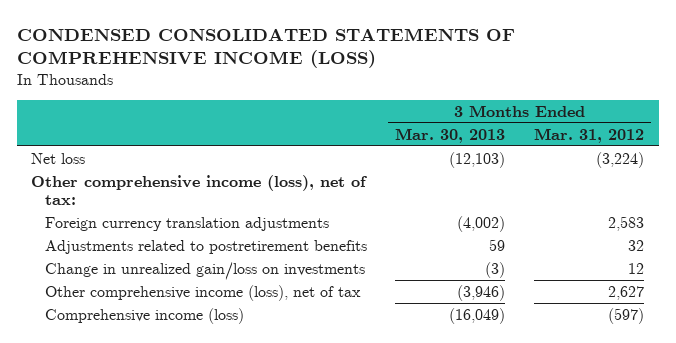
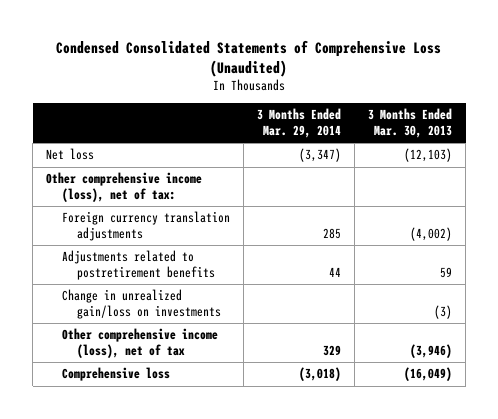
[17,27,516,69] CONDENSED CONSOLIDATED STATEMENTS OF COMPREHENSIVE INCOME (LOSS) -> [56,39,442,77] Condensed Consolidated Statements of Comprehensive Loss (Unaudited)
[534,127,645,143] Mar. 31, 2012 -> none
none -> [256,108,341,139] 3 Months Ended Mar. 29, 2014
[44,307,244,324] Comprehensive income (loss) -> [61,367,170,382] Comprehensive loss

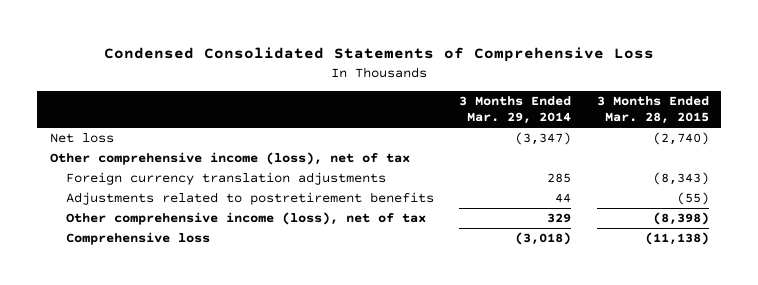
[56,39,442,77] Condensed Consolidated Statements of Comprehensive Loss (Unaudited) -> [104,47,655,63] Condensed Consolidated Statements of Comprehensive Loss
[368,108,453,139] 3 Months Ended Mar. 30, 2013 -> none
none -> [596,96,709,125] 3 Months Ended Mar. 28, 2015
[46,172,203,203] Other comprehensive income (loss), net of tax: -> [49,152,410,166] Other comprehensive income (loss), net of tax
[61,289,222,320] Change in unrealized gain/loss on investments -> none

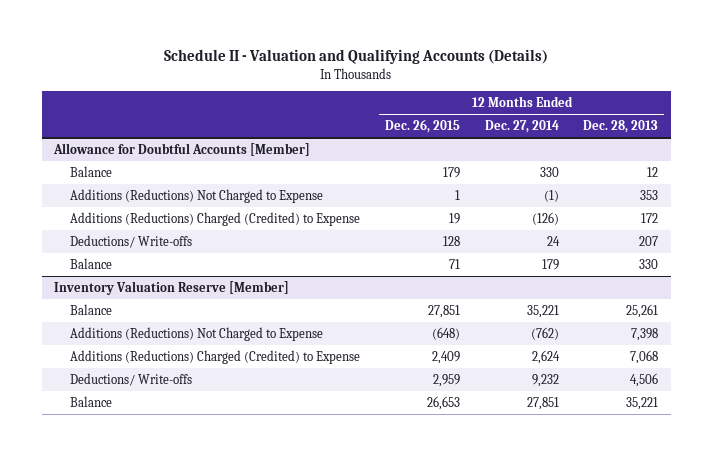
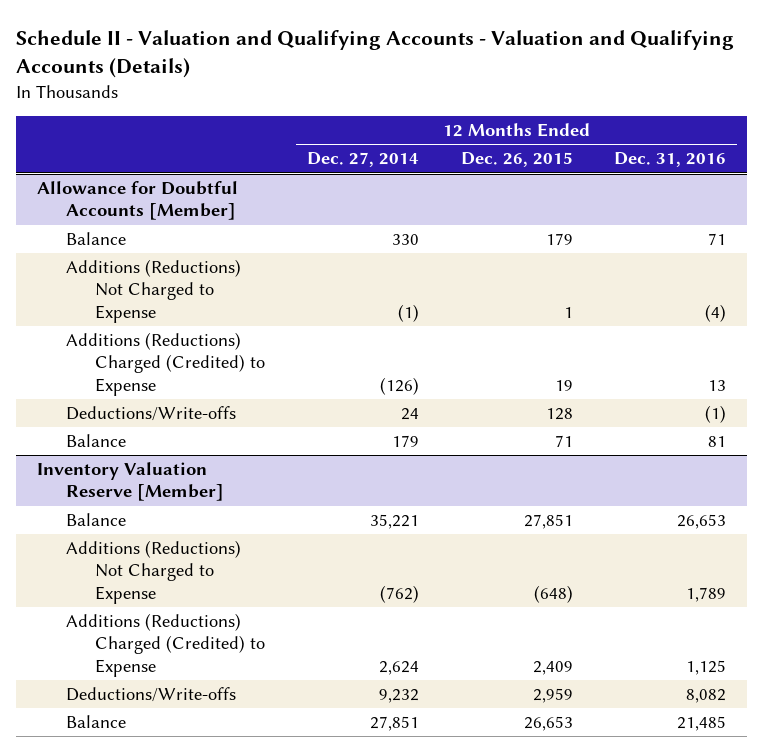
[164,49,549,65] Schedule II - Valuation and Qualifying Accounts (Details) -> [16,29,735,78] Schedule II - Valuation and Qualifying Accounts - Valuation and Qualifying Accounts (Details)
[583,120,659,134] Dec. 28, 2013 -> none
none -> [614,152,727,168] Dec. 31, 2016
[70,234,193,248] Deductions/ Write-offs -> [66,406,237,422] Deductions/Write-offs
[70,372,193,386] Deductions/ Write-offs -> [66,687,237,703] Deductions/Write-offs

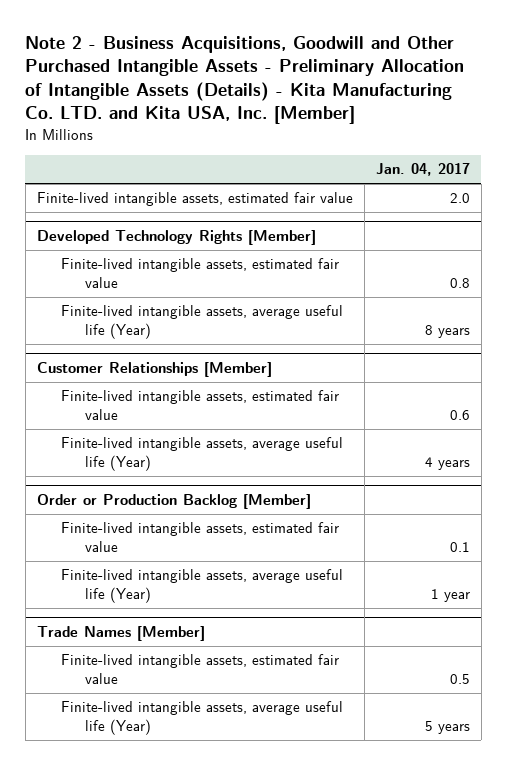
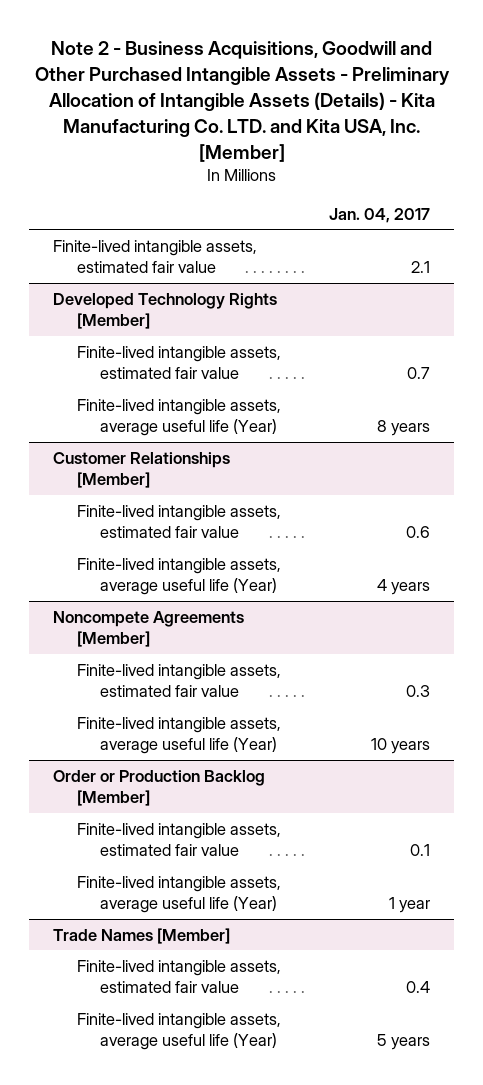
[449,193,470,204] 2.0 -> [411,261,431,274] 2.1
[449,277,470,288] 0.8 -> [407,367,431,380] 0.7
none -> [53,610,245,648] Noncompete Agreements [Member]
none -> [76,663,281,698] Finite-lived intangible assets, estimated fair value
none -> [76,716,281,755] Finite-lived intangible assets, average useful life (Year)
[449,673,470,684] 0.5 -> [406,981,431,994] 0.4

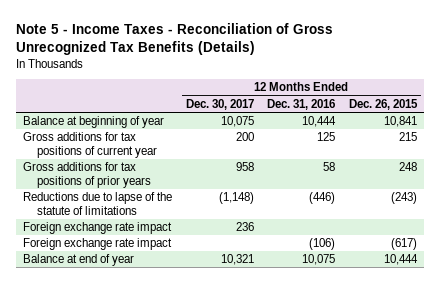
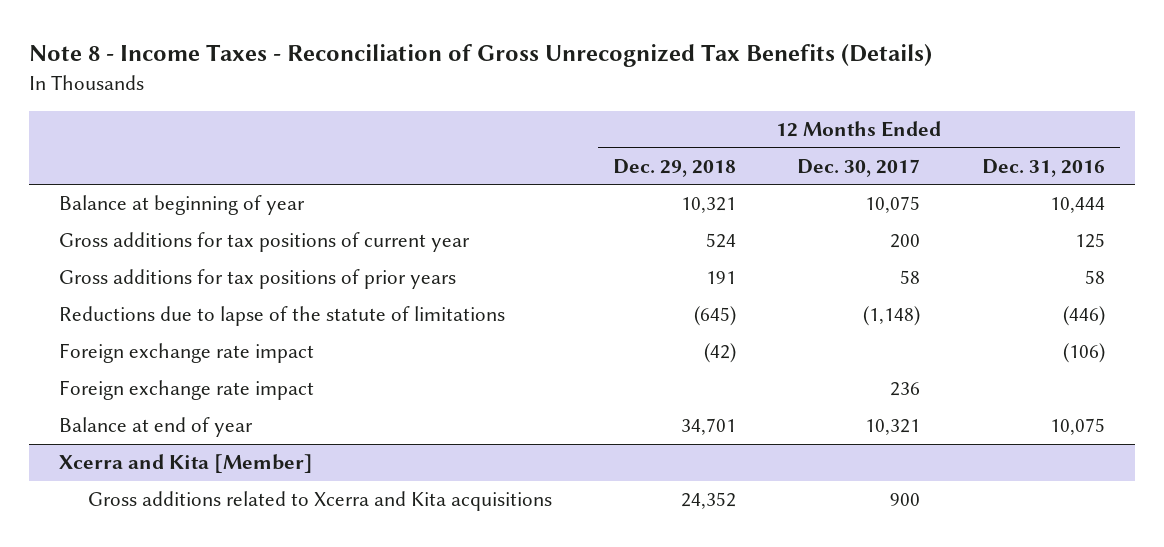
[15,22,333,55] Note 5 - Income Taxes - Reconciliation of Gross Unrecognized Tax Benefits (Details) -> [28,44,932,68] Note 8 - Income Taxes - Reconciliation of Gross Unrecognized Tax Benefits (Details)
[349,98,419,110] Dec. 26, 2015 -> none
none -> [613,158,737,177] Dec. 29, 2018
[235,162,254,172] 958 -> [900,270,921,285] 58
[22,222,172,235] Foreign exchange rate impact -> [59,380,315,401] Foreign exchange rate impact
none -> [59,454,314,474] Xcerra and Kita [Member]
none -> [88,491,553,512] Gross additions related to Xcerra and Kita acquisitions

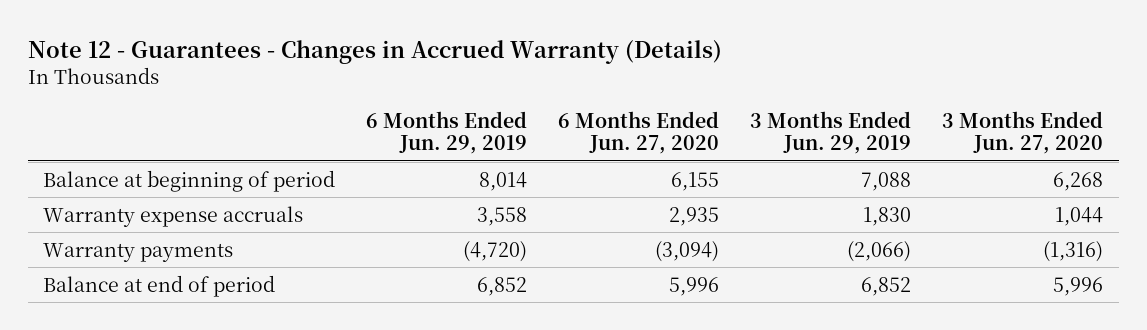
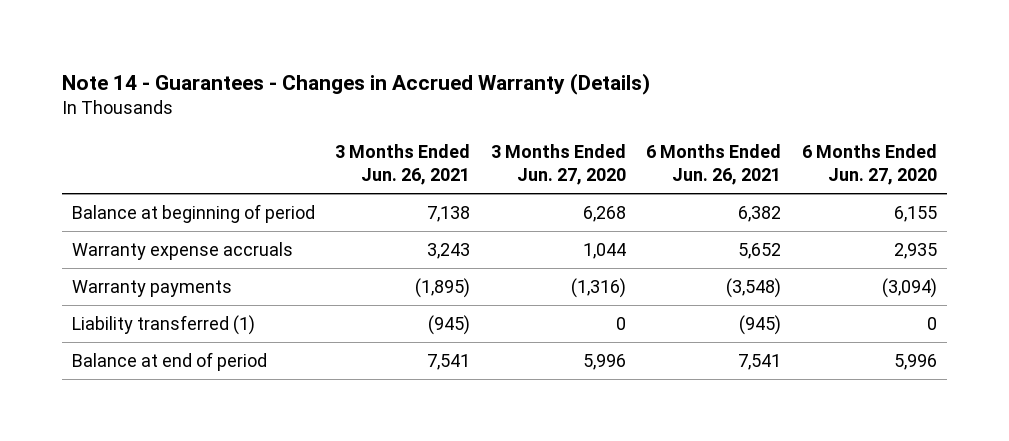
[27,39,722,64] Note 12 - Guarantees - Changes in Accrued Warranty (Details) -> [61,72,650,95] Note 14 - Guarantees - Changes in Accrued Warranty (Details)
[366,110,528,155] 6 Months Ended Jun. 29, 2019 -> none
[750,110,912,155] 3 Months Ended Jun. 29, 2019 -> none
none -> [335,143,471,186] 3 Months Ended Jun. 26, 2021
none -> [646,143,782,186] 6 Months Ended Jun. 26, 2021
none -> [71,314,255,335] Liability transferred (1)

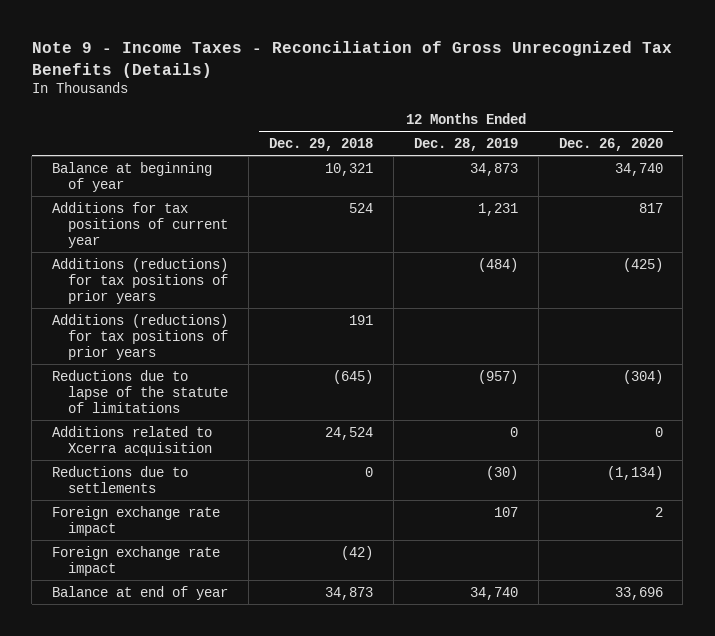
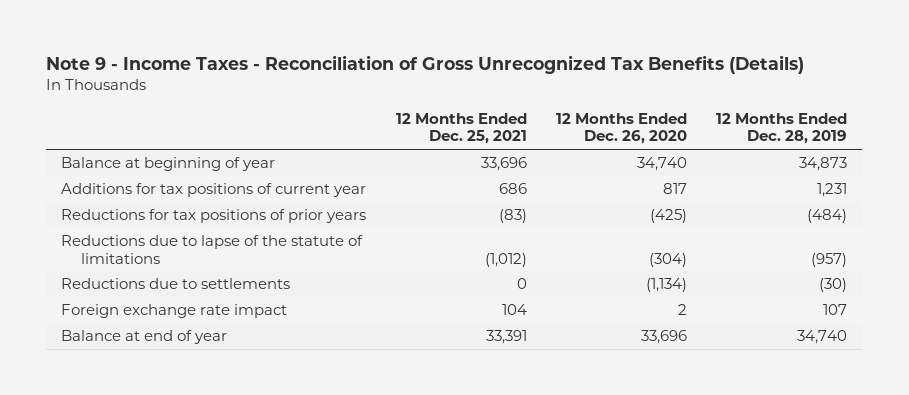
[269,137,374,151] Dec. 29, 2018 -> none
none -> [395,112,527,145] 12 Months Ended Dec. 25, 2021
[52,313,229,360] Additions (reductions) for tax positions of prior years -> none
[52,257,229,304] Additions (reductions) for tax positions of prior years -> [61,209,367,224] Reductions for tax positions of prior years
[52,425,213,456] Additions related to Xcerra acquisition -> none
[52,545,221,576] Foreign exchange rate impact -> none

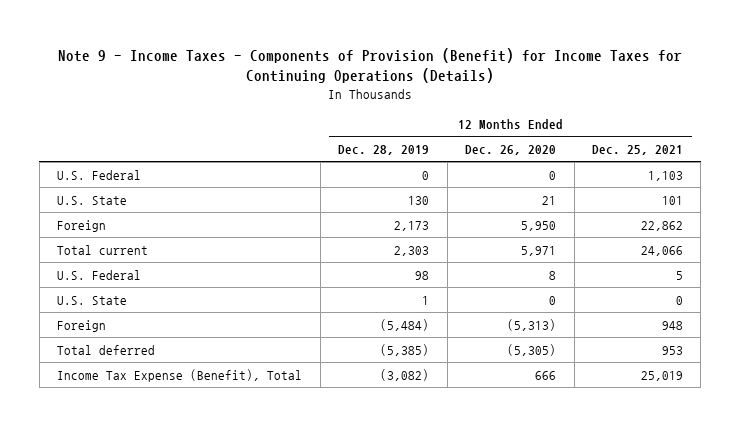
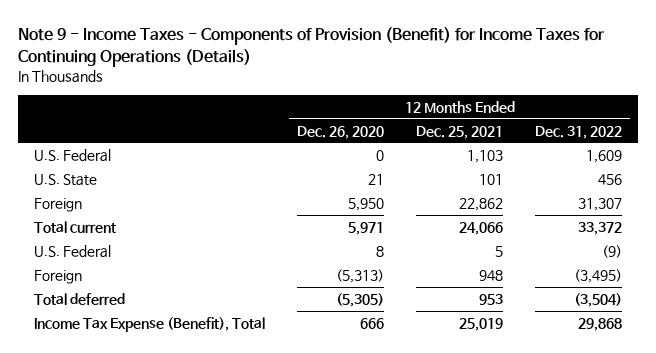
[338,145,430,156] Dec. 28, 2019 -> none
none -> [535,125,623,139] Dec. 31, 2022
[57,295,128,305] U.S. State -> none

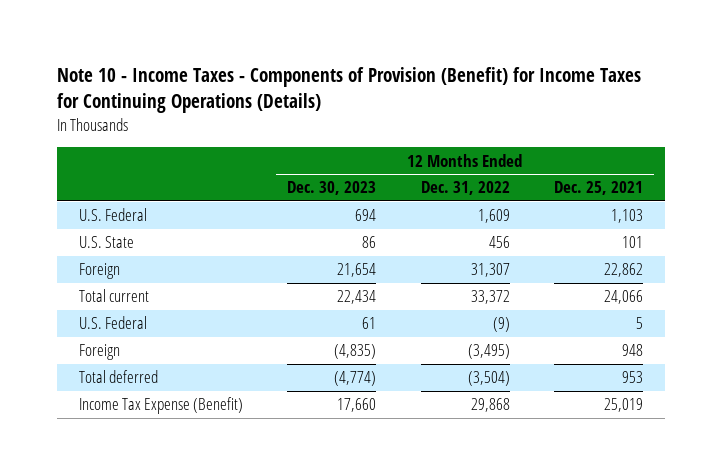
[17,26,605,67] Note 9 - Income Taxes - Components of Provision (Benefit) for Income Taxes for Continuing Operations (Details) -> [56,67,641,114] Note 10 - Income Taxes - Components of Provision (Benefit) for Income Taxes for Continuing Operations (Details)
[297,125,385,139] Dec. 26, 2020 -> none
none -> [287,181,377,196] Dec. 30, 2023
[34,316,266,332] Income Tax Expense (Benefit), Total -> [78,397,243,415] Income Tax Expense (Benefit)

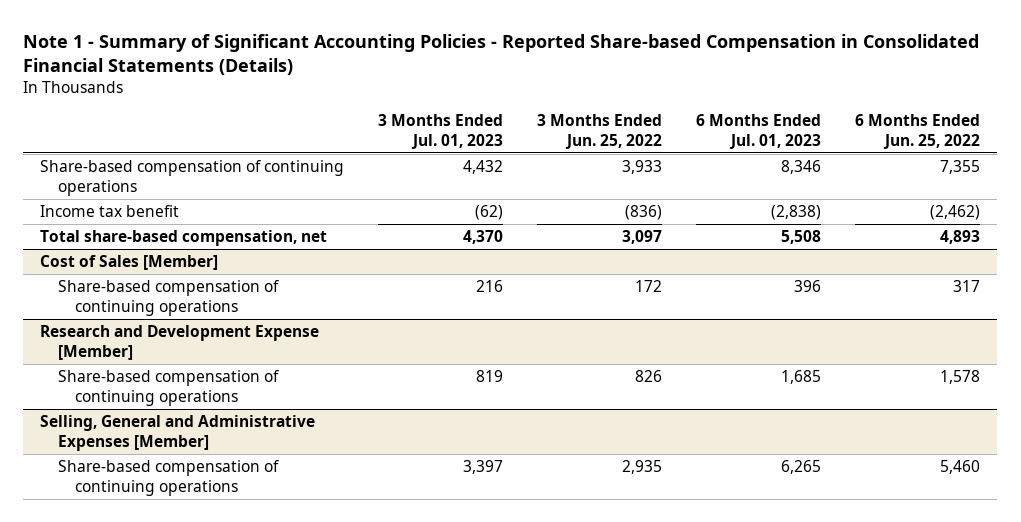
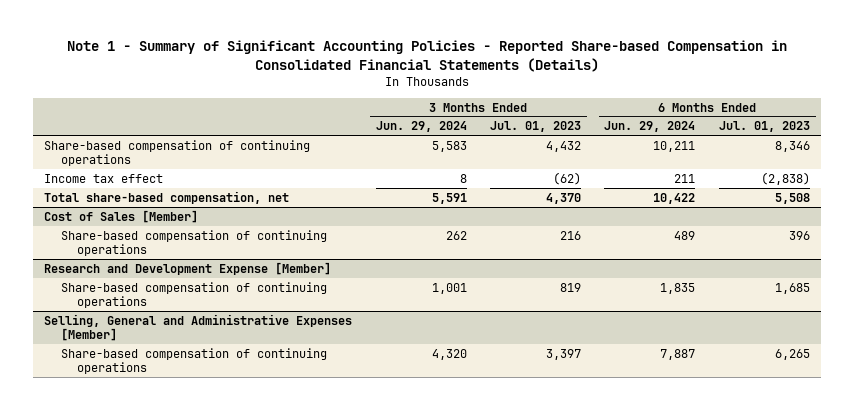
[537,114,663,149] 3 Months Ended Jun. 25, 2022 -> none
[855,114,981,149] 6 Months Ended Jun. 25, 2022 -> none
none -> [375,121,467,133] Jun. 29, 2024
none -> [604,121,696,133] Jun. 29, 2024
[40,205,180,218] Income tax benefit -> [44,173,164,183] Income tax effect

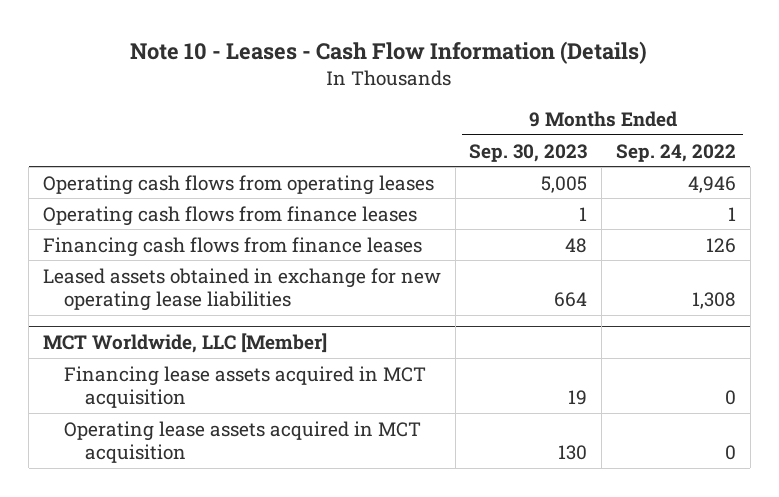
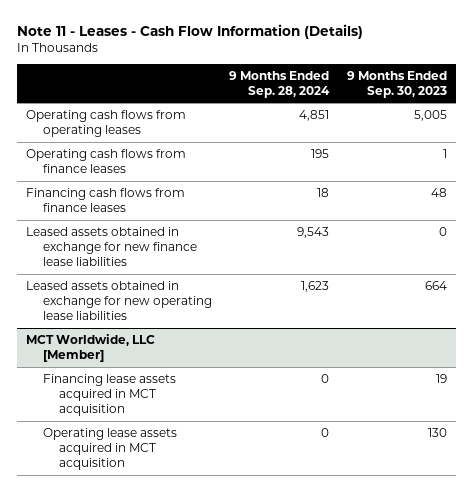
[130,40,648,64] Note 10 - Leases - Cash Flow Information (Details) -> [17,23,364,39] Note 11 - Leases - Cash Flow Information (Details)
[615,143,736,162] Sep. 24, 2022 -> none
none -> [229,70,331,98] 9 Months Ended Sep. 28, 2024
none -> [26,227,197,267] Leased assets obtained in exchange for new finance lease liabilities

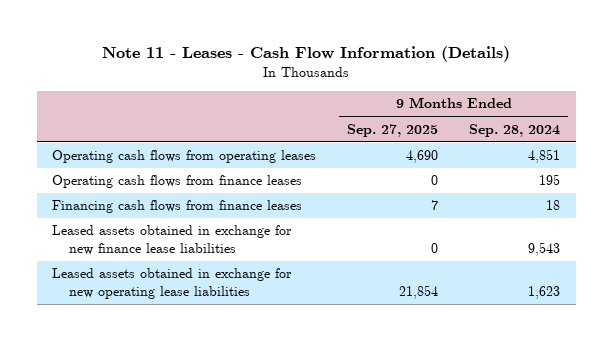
[346,70,447,98] 9 Months Ended Sep. 30, 2023 -> none
none -> [347,123,439,137] Sep. 27, 2025
[26,334,156,363] MCT Worldwide, LLC [Member] -> none
[42,374,176,417] Financing lease assets acquired in MCT acquisition -> none
[42,428,177,471] Operating lease assets acquired in MCT acquisition -> none

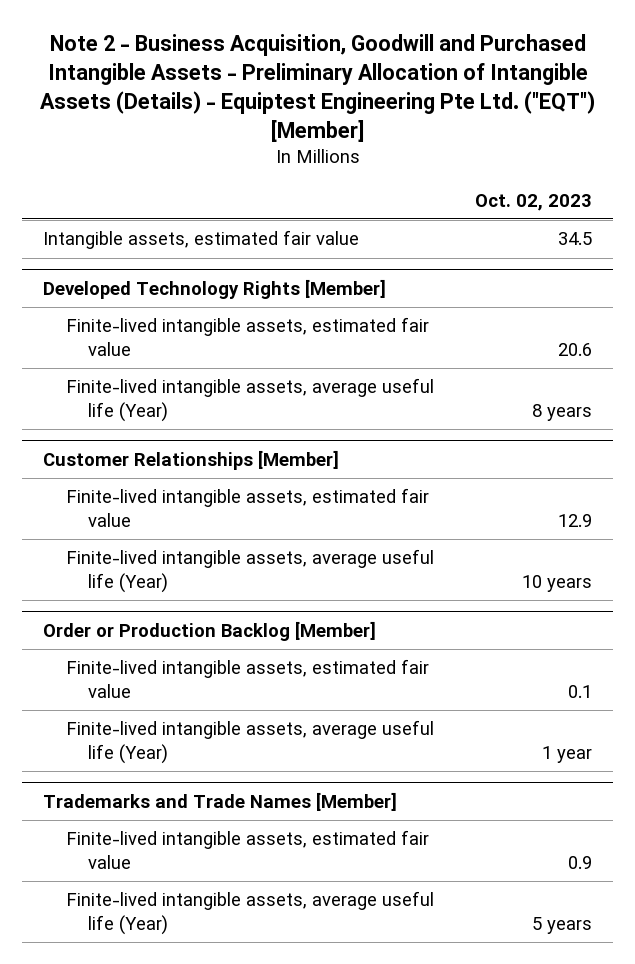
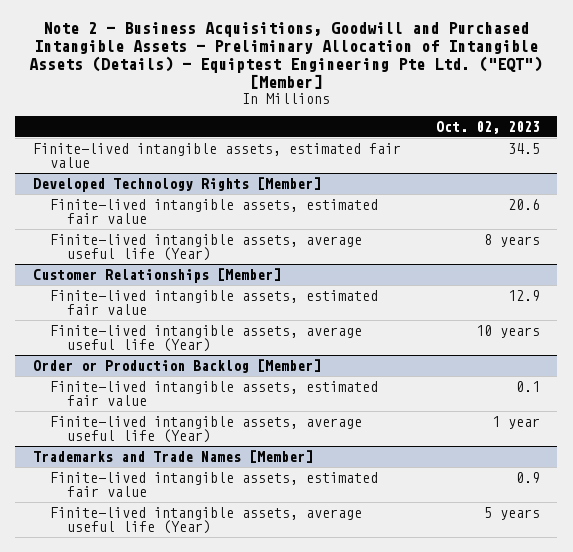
[39,34,595,142] Note 2 - Business Acquisition, Goodwill and Purchased Intangible Assets - Preliminary Allocation of Intangible Assets (Details) - Equiptest Engineering Pte Ltd. ("EQT") [Member] -> [29,21,543,90] Note 2 - Business Acquisitions, Goodwill and Purchased Intangible Assets - Preliminary Allocation of Intangible Assets (Details) - Equiptest Engineering Pte Ltd. ("EQT") [Member]
[43,230,360,250] Intangible assets, estimated fair value -> [32,142,401,169] Finite-lived intangible assets, estimated fair value

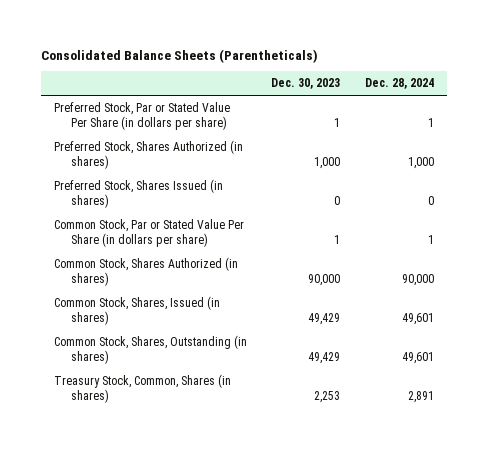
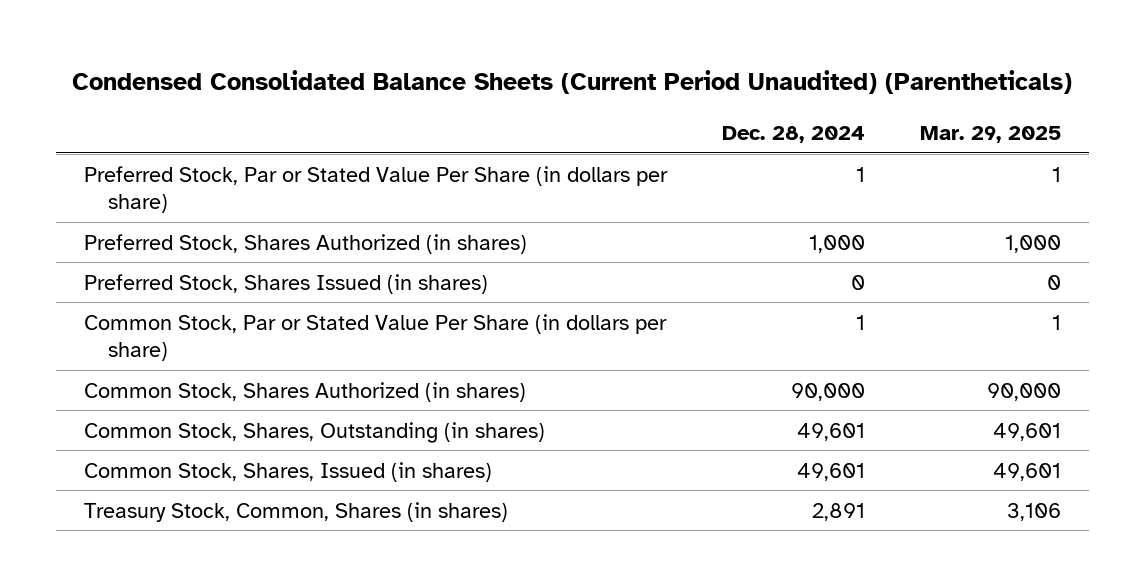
[41,48,319,63] Consolidated Balance Sheets (Parentheticals) -> [72,70,1073,95] Condensed Consolidated Balance Sheets (Current Period Unaudited) (Parentheticals)
[271,78,341,90] Dec. 30, 2023 -> none
none -> [920,125,1062,143] Mar. 29, 2025
[53,296,220,326] Common Stock, Shares, Issued (in shares) -> [83,461,492,482] Common Stock, Shares, Issued (in shares)

